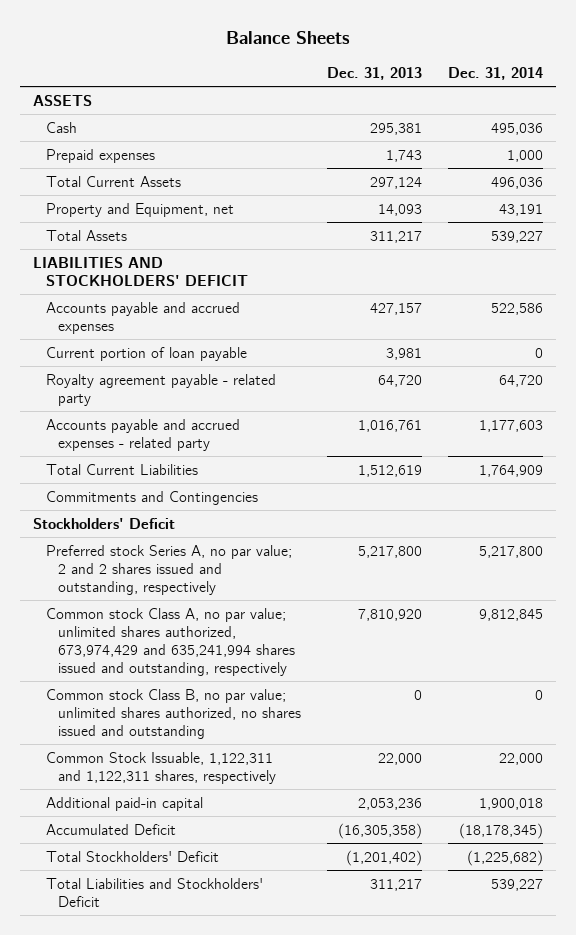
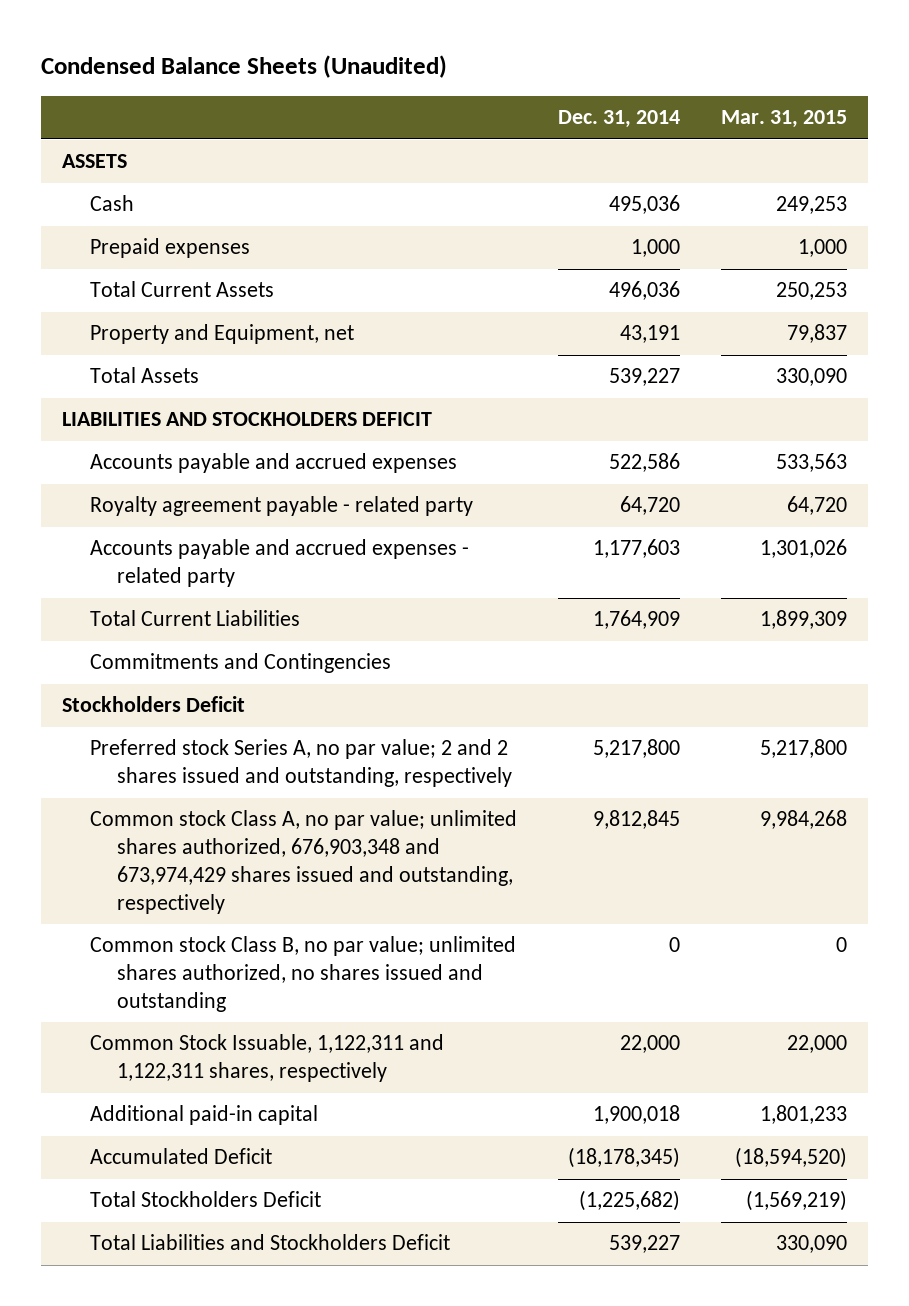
[226,30,351,44] Balance Sheets -> [41,55,448,79] Condensed Balance Sheets (Unaudited)
[327,67,423,81] Dec. 31, 2013 -> none
none -> [721,110,848,129] Mar. 31, 2015
[33,256,248,286] LIABILITIES AND STOCKHOLDERS' DEFICIT -> [62,412,433,427] LIABILITIES AND STOCKHOLDERS DEFICIT
[45,346,247,361] Current portion of loan payable -> none
[33,517,176,529] Stockholders' Deficit -> [62,696,246,713] Stockholders Deficit
[45,607,296,676] Common stock Class A, no par value; unlimited shares authorized, 673,974,429 and 635,241,994 shares issued and outstanding, respectively -> [89,810,517,914] Common stock Class A, no par value; unlimited shares authorized, 676,903,348 and 673,974,429 shares issued and outstanding, respectively
[45,850,219,862] Total Stockholders' Deficit -> [89,1191,321,1208] Total Stockholders Deficit
[45,877,263,907] Total Liabilities and Stockholders' Deficit -> [89,1234,450,1251] Total Liabilities and Stockholders Deficit

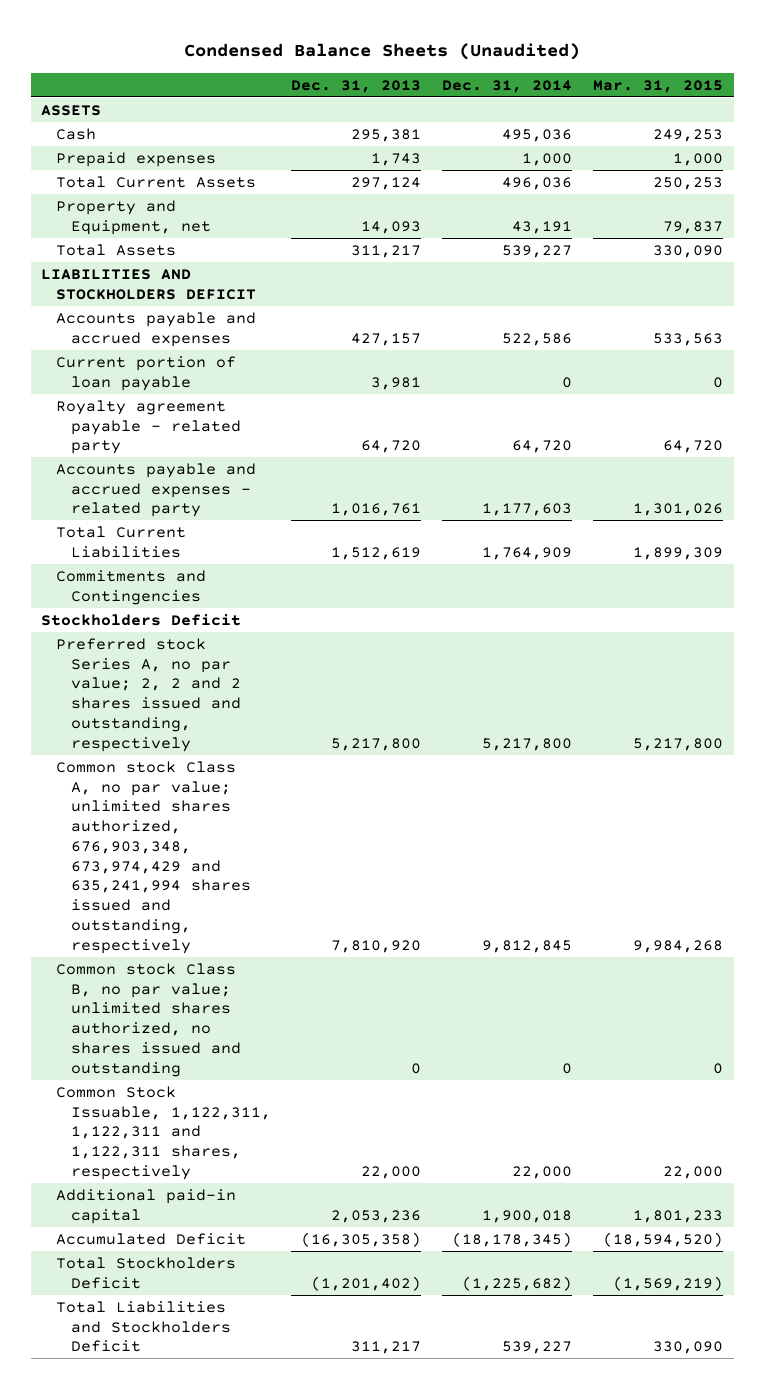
none -> [291,79,422,93] Dec. 31, 2013
none -> [55,355,236,391] Current portion of loan payable
[89,739,513,788] Preferred stock Series A, no par value; 2 and 2 shares issued and outstanding, respectively -> [55,637,241,752] Preferred stock Series A, no par value; 2, 2 and 2 shares issued and outstanding, respectively
[89,810,517,914] Common stock Class A, no par value; unlimited shares authorized, 676,903,348 and 673,974,429 shares issued and outstanding, respectively -> [55,760,251,954] Common stock Class A, no par value; unlimited shares authorized, 676,903,348, 673,974,429 and 635,241,994 shares issued and outstanding, respectively
[89,1034,444,1083] Common Stock Issuable, 1,122,311 and 1,122,311 shares, respectively -> [55,1085,271,1180] Common Stock Issuable, 1,122,311, 1,122,311 and 1,122,311 shares, respectively

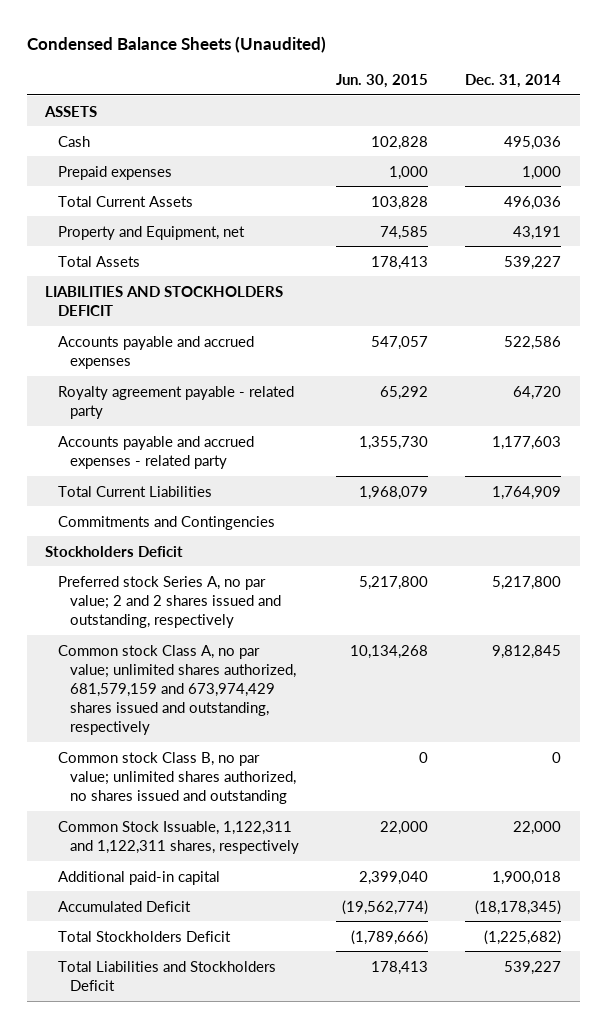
[291,79,422,93] Dec. 31, 2013 -> none
[593,79,724,93] Mar. 31, 2015 -> none
none -> [336,73,429,88] Jun. 30, 2015
[55,355,236,391] Current portion of loan payable -> none
[55,637,241,752] Preferred stock Series A, no par value; 2, 2 and 2 shares issued and outstanding, respectively -> [57,575,282,628] Preferred stock Series A, no par value; 2 and 2 shares issued and outstanding, respectively
[55,760,251,954] Common stock Class A, no par value; unlimited shares authorized, 676,903,348, 673,974,429 and 635,241,994 shares issued and outstanding, respectively -> [57,644,297,736] Common stock Class A, no par value; unlimited shares authorized, 681,579,159 and 673,974,429 shares issued and outstanding, respectively
[55,1085,271,1180] Common Stock Issuable, 1,122,311, 1,122,311 and 1,122,311 shares, respectively -> [57,820,300,854] Common Stock Issuable, 1,122,311 and 1,122,311 shares, respectively

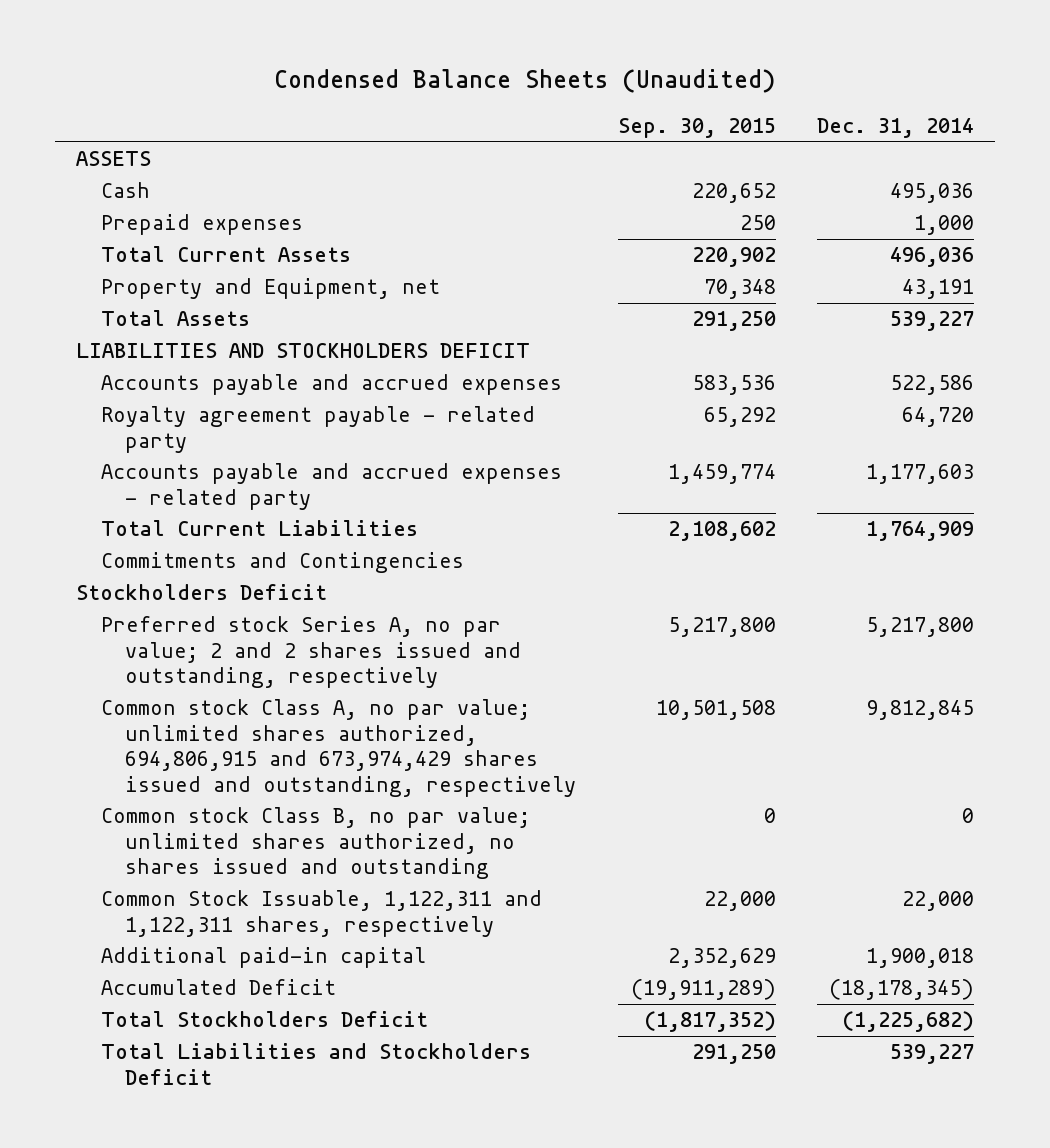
[336,73,429,88] Jun. 30, 2015 -> none
none -> [617,118,776,139] Sep. 30, 2015
[57,644,297,736] Common stock Class A, no par value; unlimited shares authorized, 681,579,159 and 673,974,429 shares issued and outstanding, respectively -> [100,699,577,797] Common stock Class A, no par value; unlimited shares authorized, 694,806,915 and 673,974,429 shares issued and outstanding, respectively

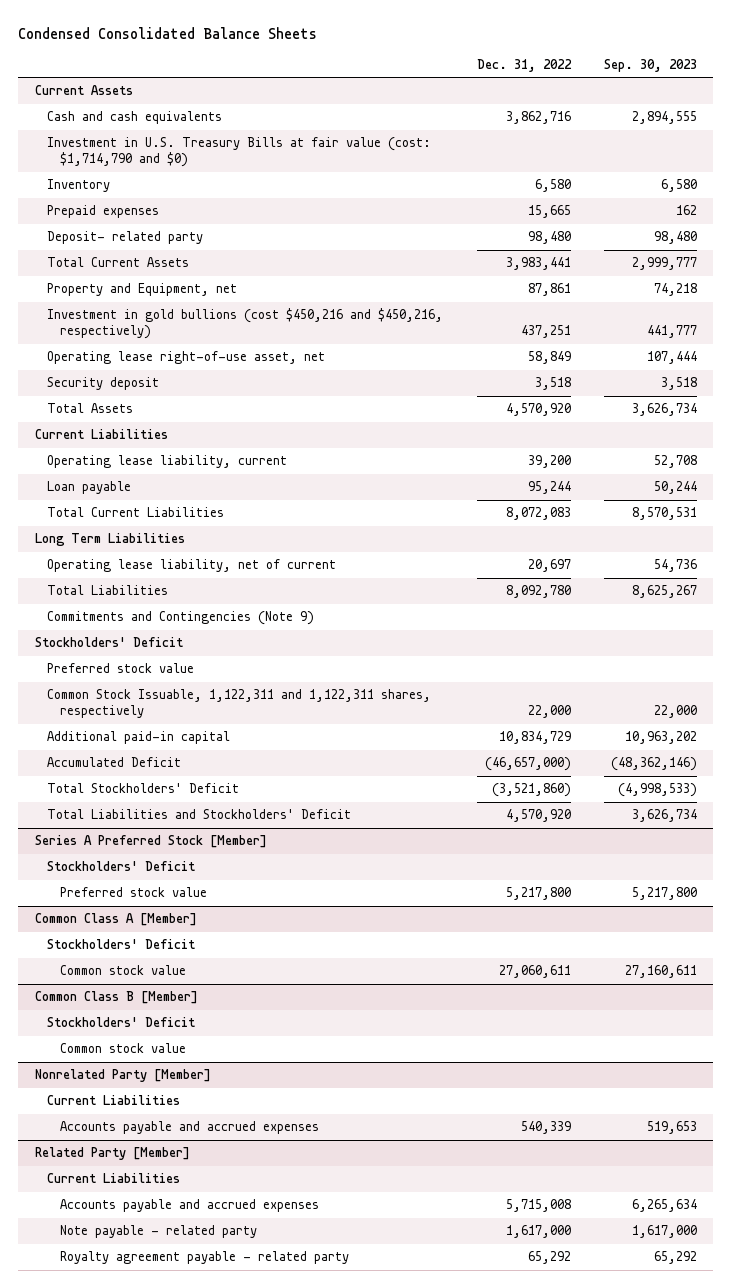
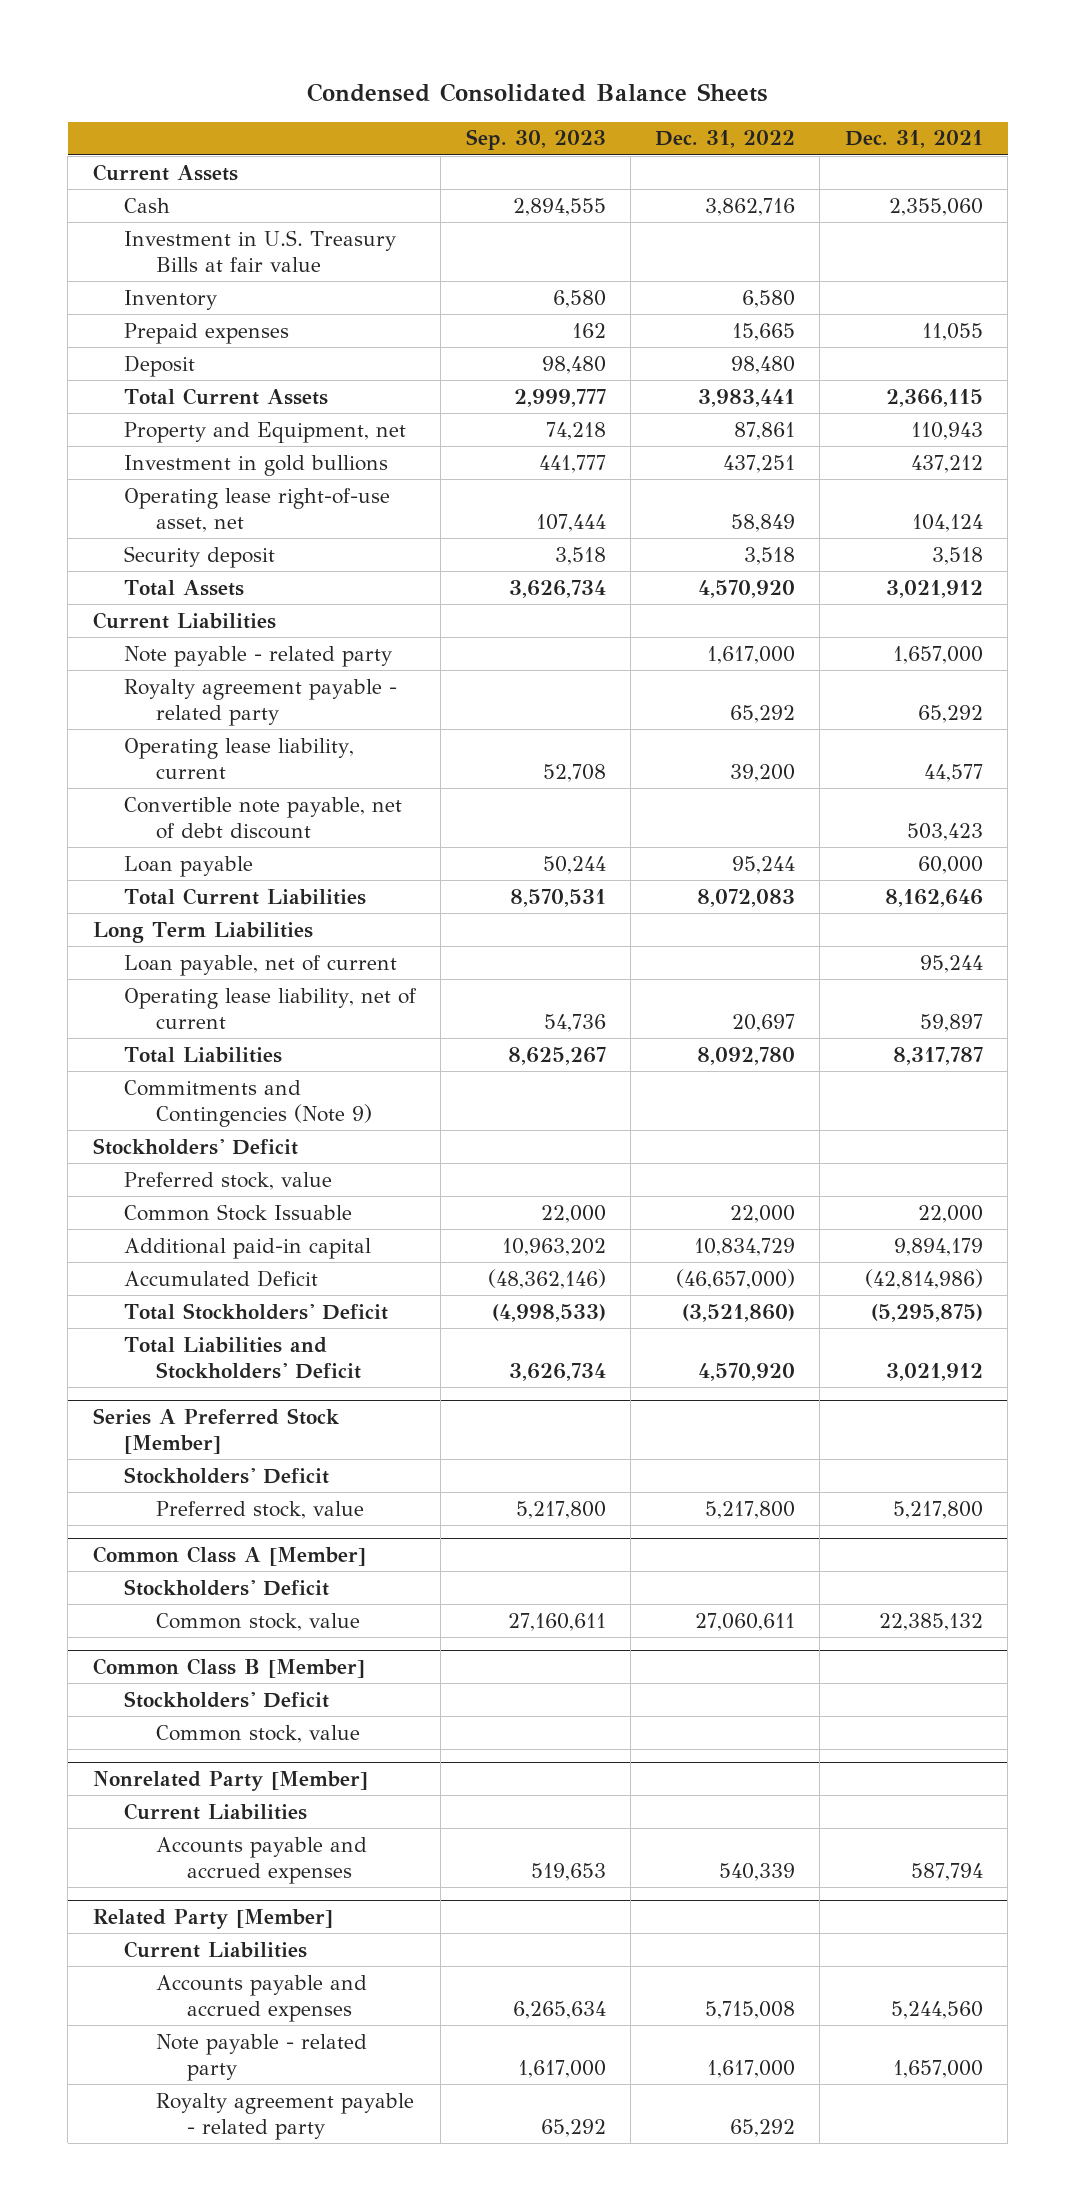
none -> [844,130,983,149] Dec. 31, 2021
[47,111,223,125] Cash and cash equivalents -> [124,197,171,213] Cash
[47,137,432,168] Investment in U.S. Treasury Bills at fair value (cost: $1,714,790 and $0) -> [124,229,397,273] Investment in U.S. Treasury Bills at fair value
[47,231,204,245] Deposit- related party -> [124,354,196,377] Deposit
[47,308,444,340] Investment in gold bullions (cost $450,216 and $450,216, respectively) -> [124,454,389,476] Investment in gold bullions
none -> [124,645,393,667] Note payable - related party
none -> [124,678,398,727] Royalty agreement payable - related party
none -> [124,796,403,840] Convertible note payable, net of debt discount
none -> [124,954,398,976] Loan payable, net of current
[47,663,195,674] Preferred stock value -> [124,1171,333,1190] Preferred stock, value
[47,689,432,719] Common Stock Issuable, 1,122,311 and 1,122,311 shares, respectively -> [124,1203,353,1221] Common Stock Issuable
[60,887,208,898] Preferred stock value -> [155,1500,364,1519] Preferred stock, value
[60,965,187,976] Common stock value -> [155,1612,360,1631] Common stock, value
[60,1043,187,1054] Common stock value -> [155,1724,360,1743] Common stock, value

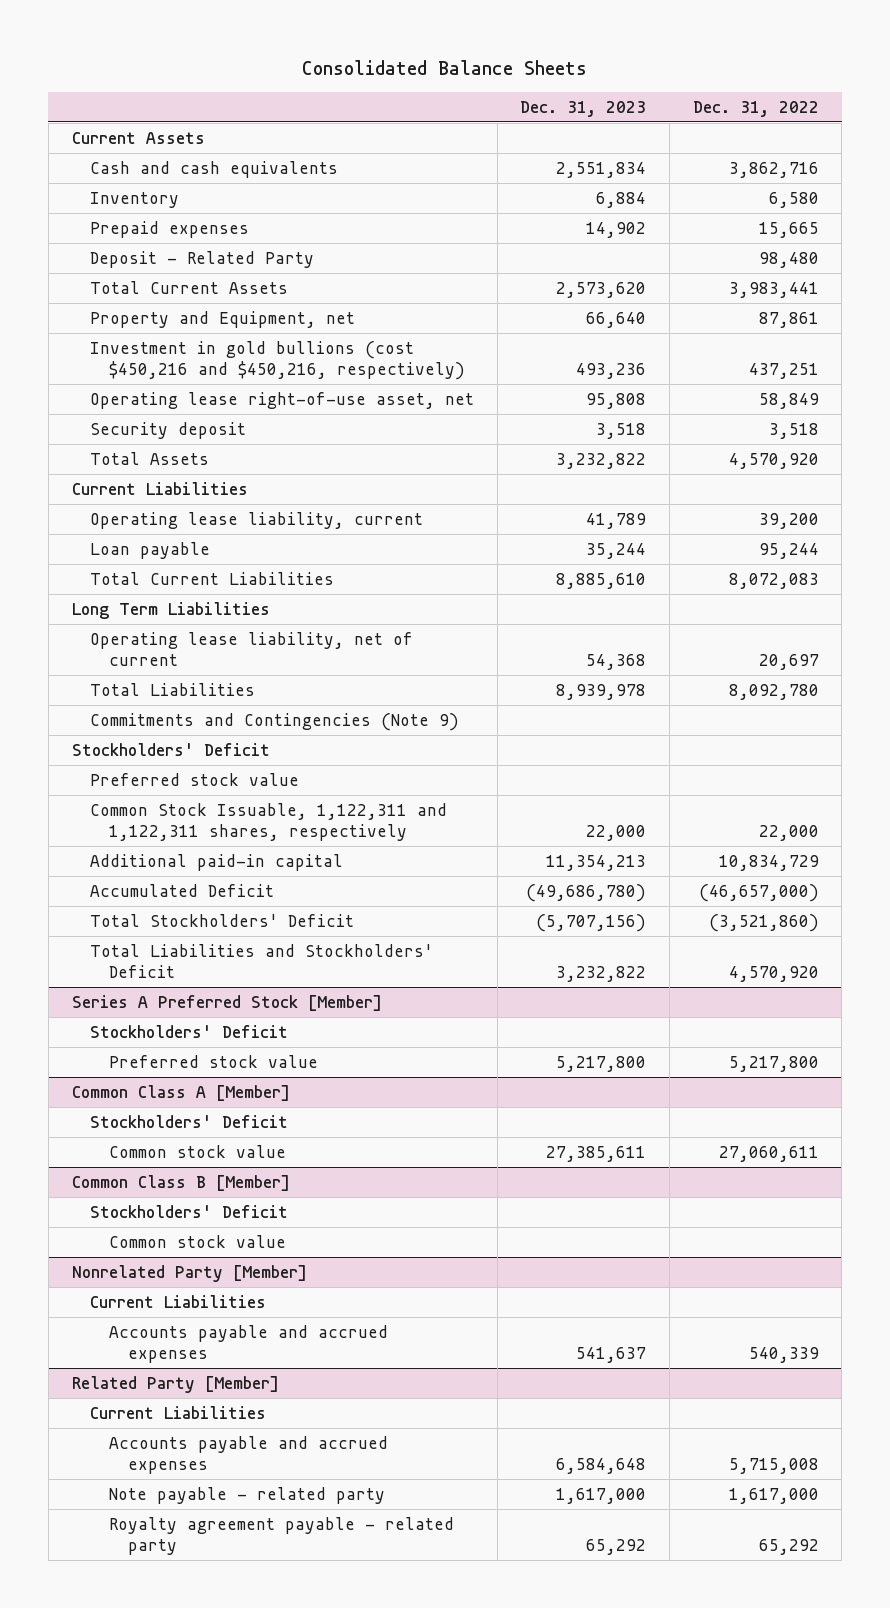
[306,82,768,102] Condensed Consolidated Balance Sheets -> [302,59,588,75] Consolidated Balance Sheets
[465,129,606,151] Sep. 30, 2023 -> none
[844,130,983,149] Dec. 31, 2021 -> none
none -> [520,100,647,117] Dec. 31, 2023
[124,229,397,273] Investment in U.S. Treasury Bills at fair value -> none
[124,197,171,213] Cash -> [90,161,339,179] Cash and cash equivalents
[124,354,196,377] Deposit -> [90,251,315,269] Deposit - Related Party
[124,454,389,476] Investment in gold bullions -> [90,341,466,380] Investment in gold bullions (cost $450,216 and $450,216, respectively)
[124,645,393,667] Note payable - related party -> none
[124,678,398,727] Royalty agreement payable - related party -> none
[124,796,403,840] Convertible note payable, net of debt discount -> none
[124,954,398,976] Loan payable, net of current -> none
[124,1171,333,1190] Preferred stock, value -> [90,773,300,787] Preferred stock value
[124,1203,353,1221] Common Stock Issuable -> [90,803,448,841] Common Stock Issuable, 1,122,311 and 1,122,311 shares, respectively
[155,1500,364,1519] Preferred stock, value -> [109,1055,319,1069] Preferred stock value
[155,1612,360,1631] Common stock, value -> [109,1145,287,1159] Common stock value
[155,1724,360,1743] Common stock, value -> [109,1235,287,1249] Common stock value

